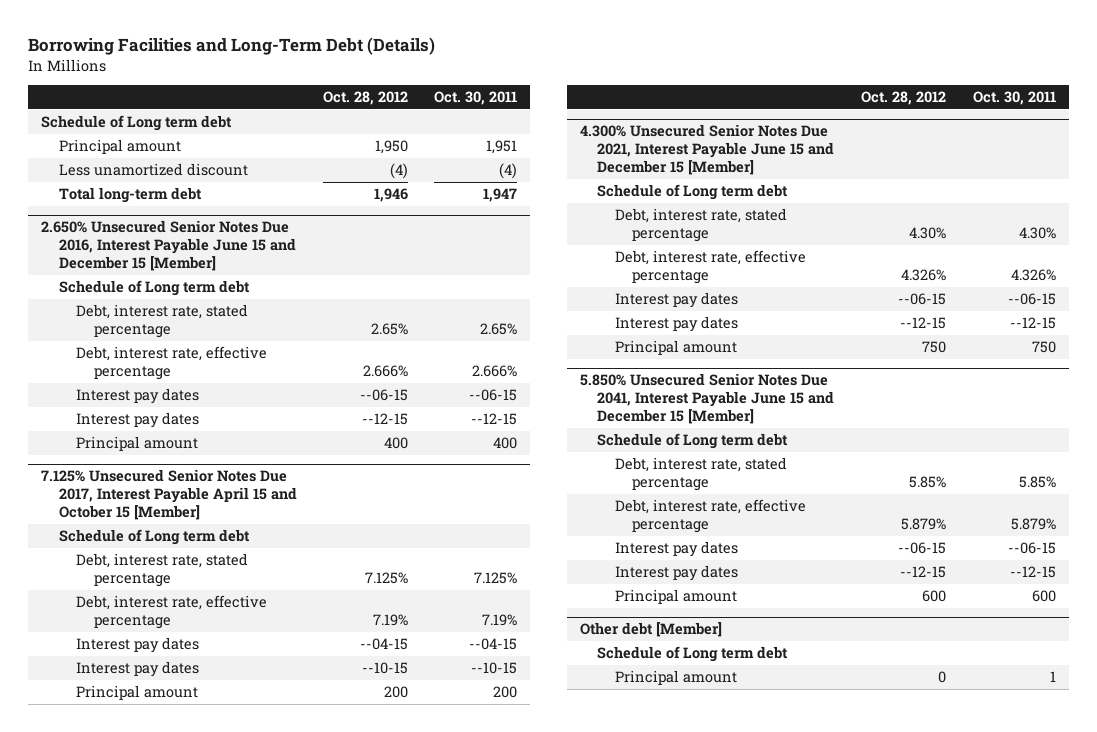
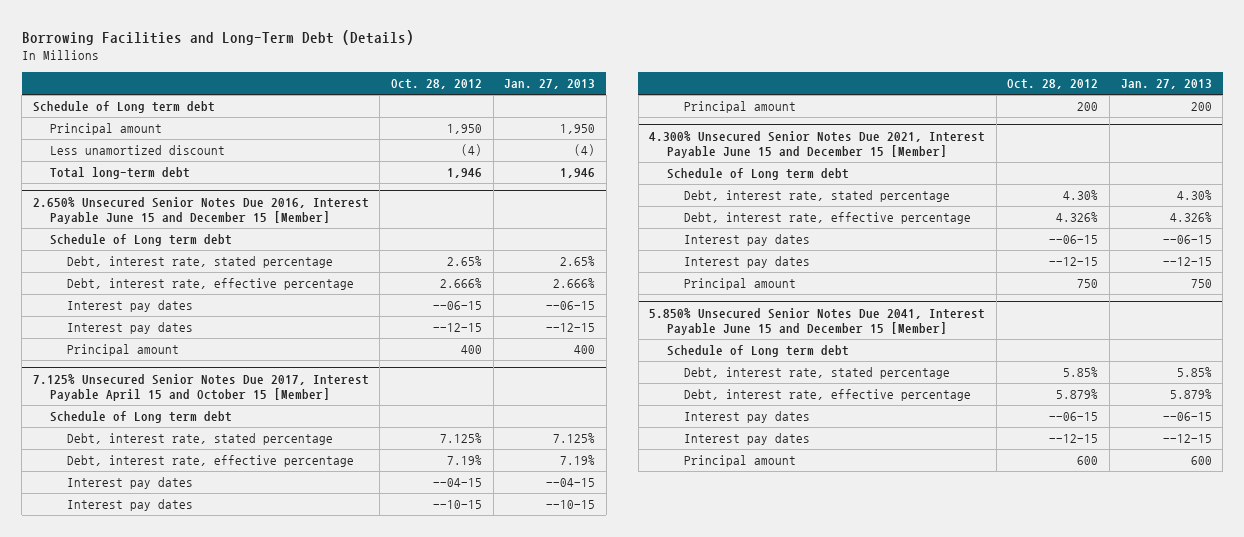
[434,91,518,106] Oct. 30, 2011 -> none
none -> [504,79,596,90] Jan. 27, 2013
[579,622,722,638] Other debt [Member] -> none
[597,646,789,663] Schedule of Long term debt -> none
[614,670,737,686] Principal amount -> none

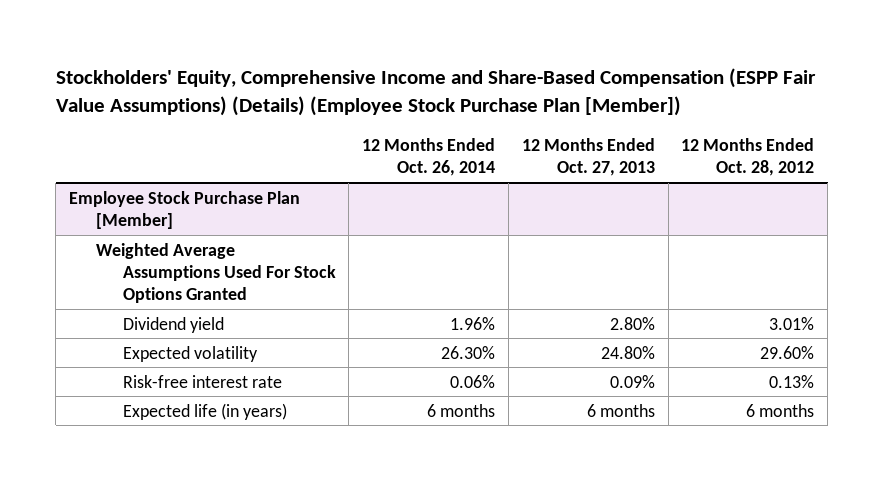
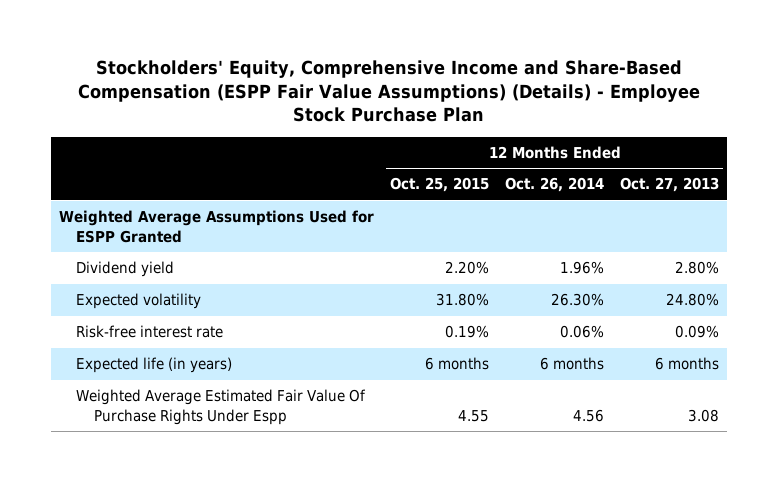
[55,68,816,117] Stockholders' Equity, Comprehensive Income and Share-Based Compensation (ESPP Fair Value Assumptions) (Details) (Employee Stock Purchase Plan [Member]) -> [77,60,700,123] Stockholders' Equity, Comprehensive Income and Share-Based Compensation (ESPP Fair Value Assumptions) (Details) - Employee Stock Purchase Plan
[681,137,815,177] 12 Months Ended Oct. 28, 2012 -> none
none -> [389,177,489,193] Oct. 25, 2015
[69,190,301,229] Employee Stock Purchase Plan [Member] -> none
[95,242,336,304] Weighted Average Assumptions Used For Stock Options Granted -> [58,210,374,243] Weighted Average Assumptions Used for ESPP Granted
none -> [76,389,367,425] Weighted Average Estimated Fair Value Of Purchase Rights Under Espp

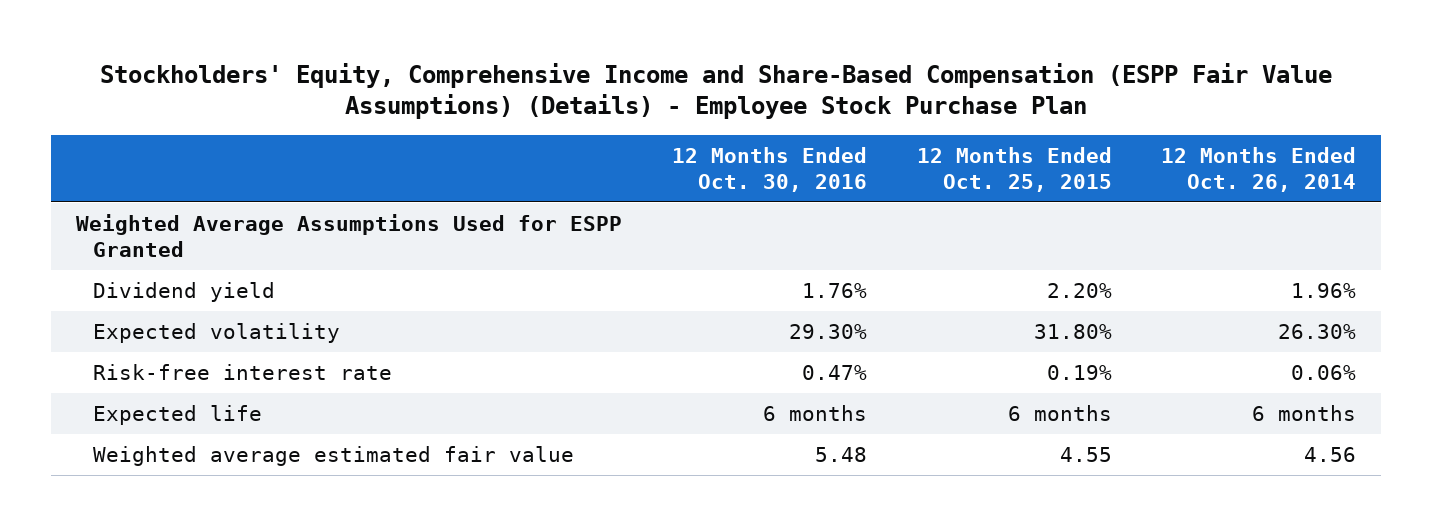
[620,177,720,193] Oct. 27, 2013 -> none
none -> [671,146,867,192] 12 Months Ended Oct. 30, 2016
[76,357,233,374] Expected life (in years) -> [93,405,263,426] Expected life
[76,389,367,425] Weighted Average Estimated Fair Value Of Purchase Rights Under Espp -> [93,446,575,467] Weighted average estimated fair value

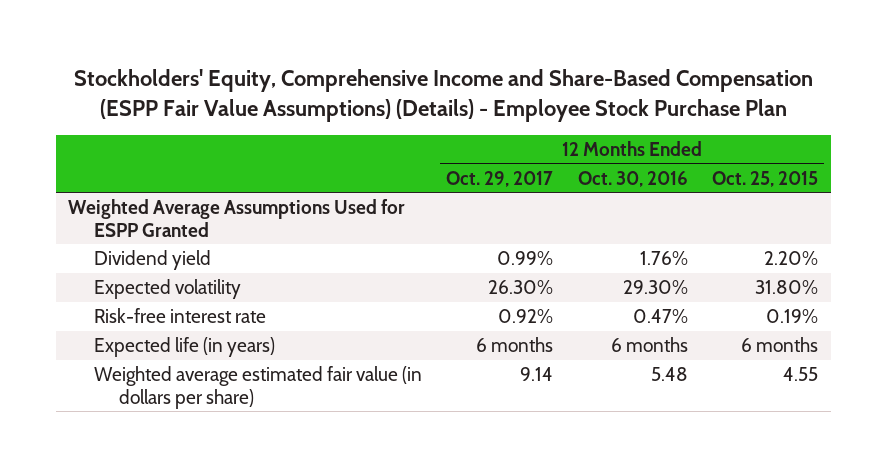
[1161,146,1357,192] 12 Months Ended Oct. 26, 2014 -> none
none -> [446,170,554,187] Oct. 29, 2017
[93,405,263,426] Expected life -> [93,337,275,358] Expected life (in years)
[93,446,575,467] Weighted average estimated fair value -> [93,366,422,409] Weighted average estimated fair value (in dollars per share)

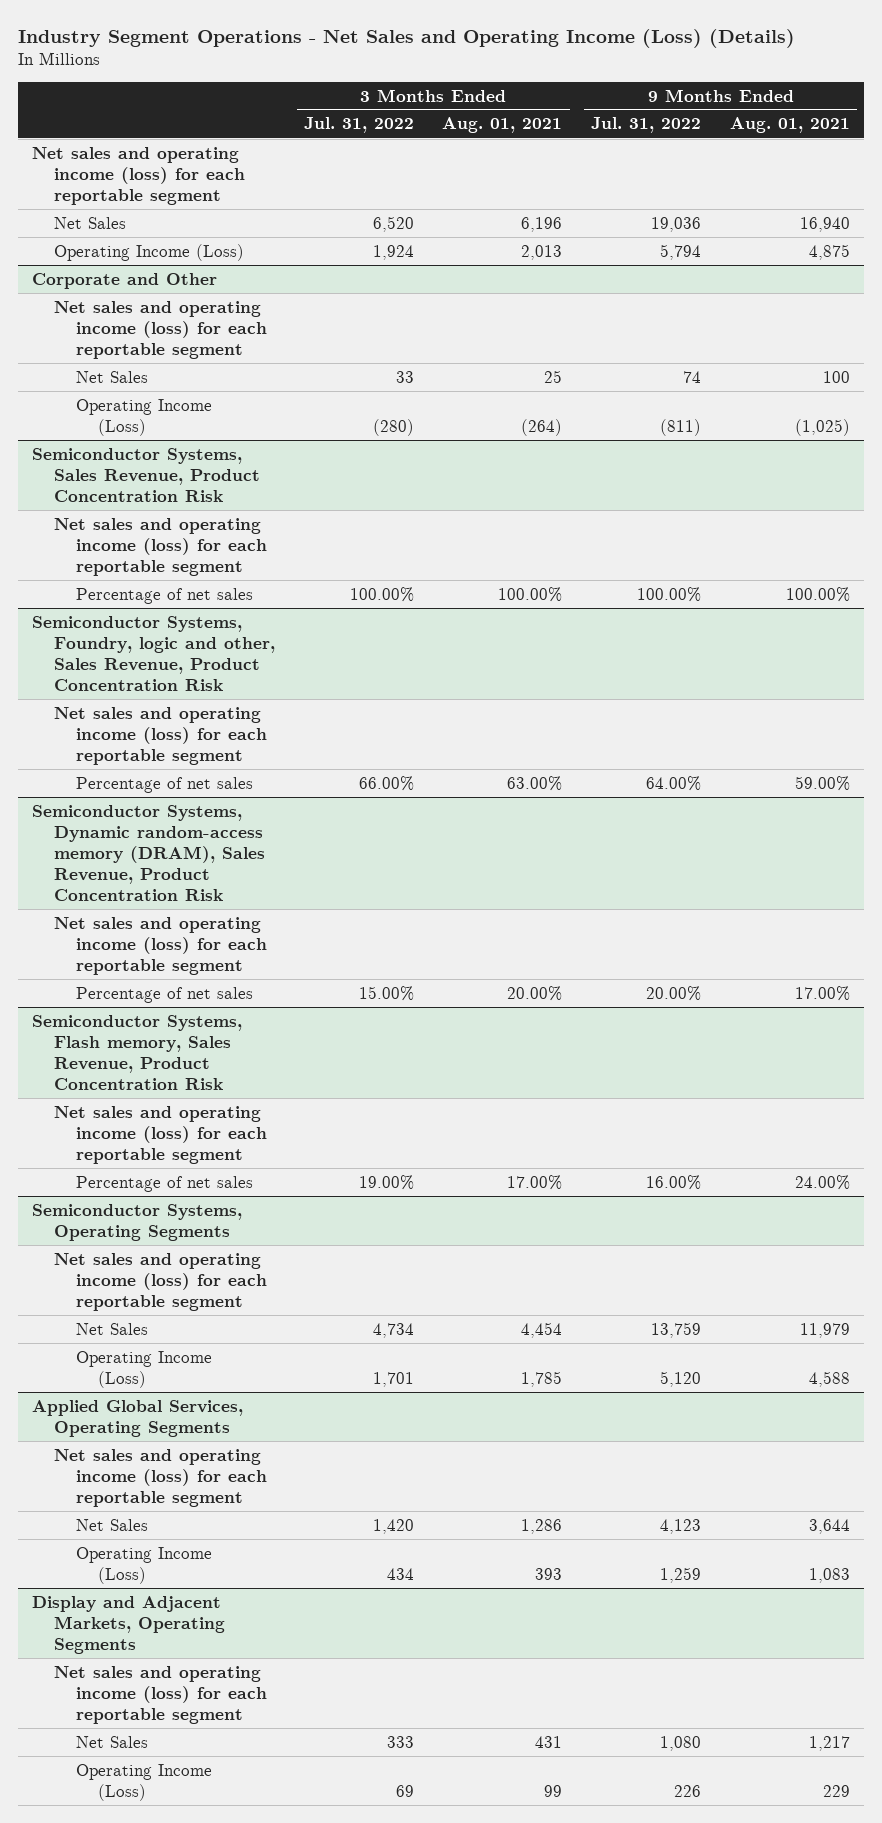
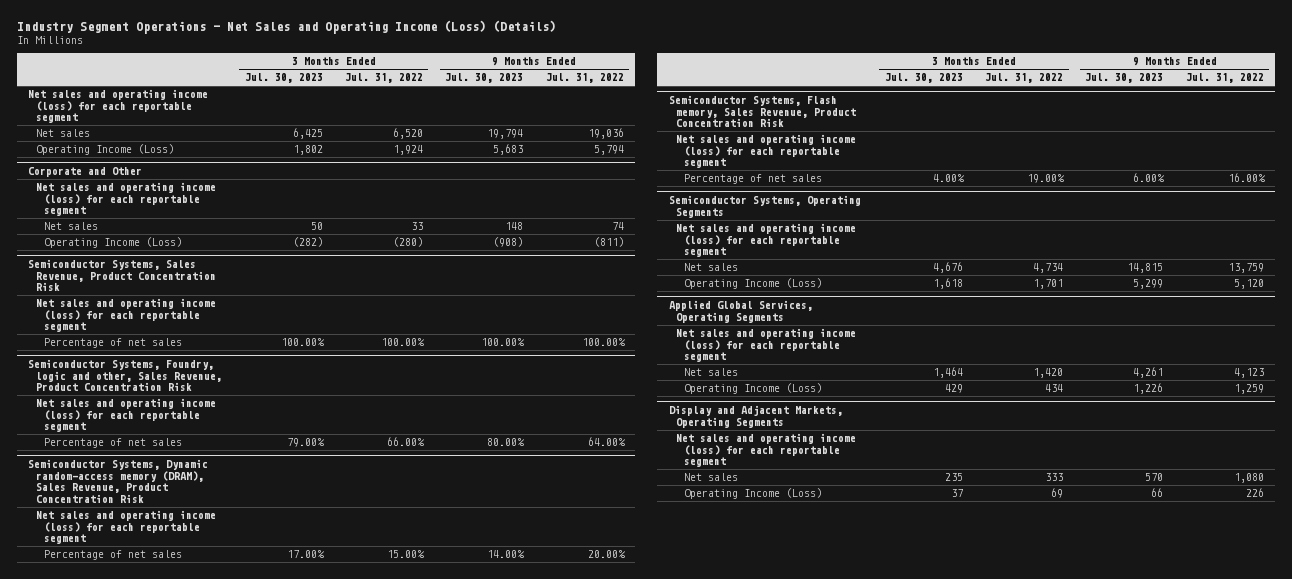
[442,117,563,134] Aug. 01, 2021 -> none
[729,117,850,134] Aug. 01, 2021 -> none
none -> [244,73,323,84] Jul. 30, 2023
none -> [445,73,524,84] Jul. 30, 2023
[54,216,127,229] Net Sales -> [36,129,91,138] Net sales
[76,370,149,383] Net Sales -> [43,222,98,231] Net sales
[76,1322,149,1335] Net Sales -> [684,263,739,272] Net sales
[76,1518,149,1531] Net Sales -> [684,368,739,377] Net sales
[76,1735,149,1748] Net Sales -> [684,473,739,482] Net sales

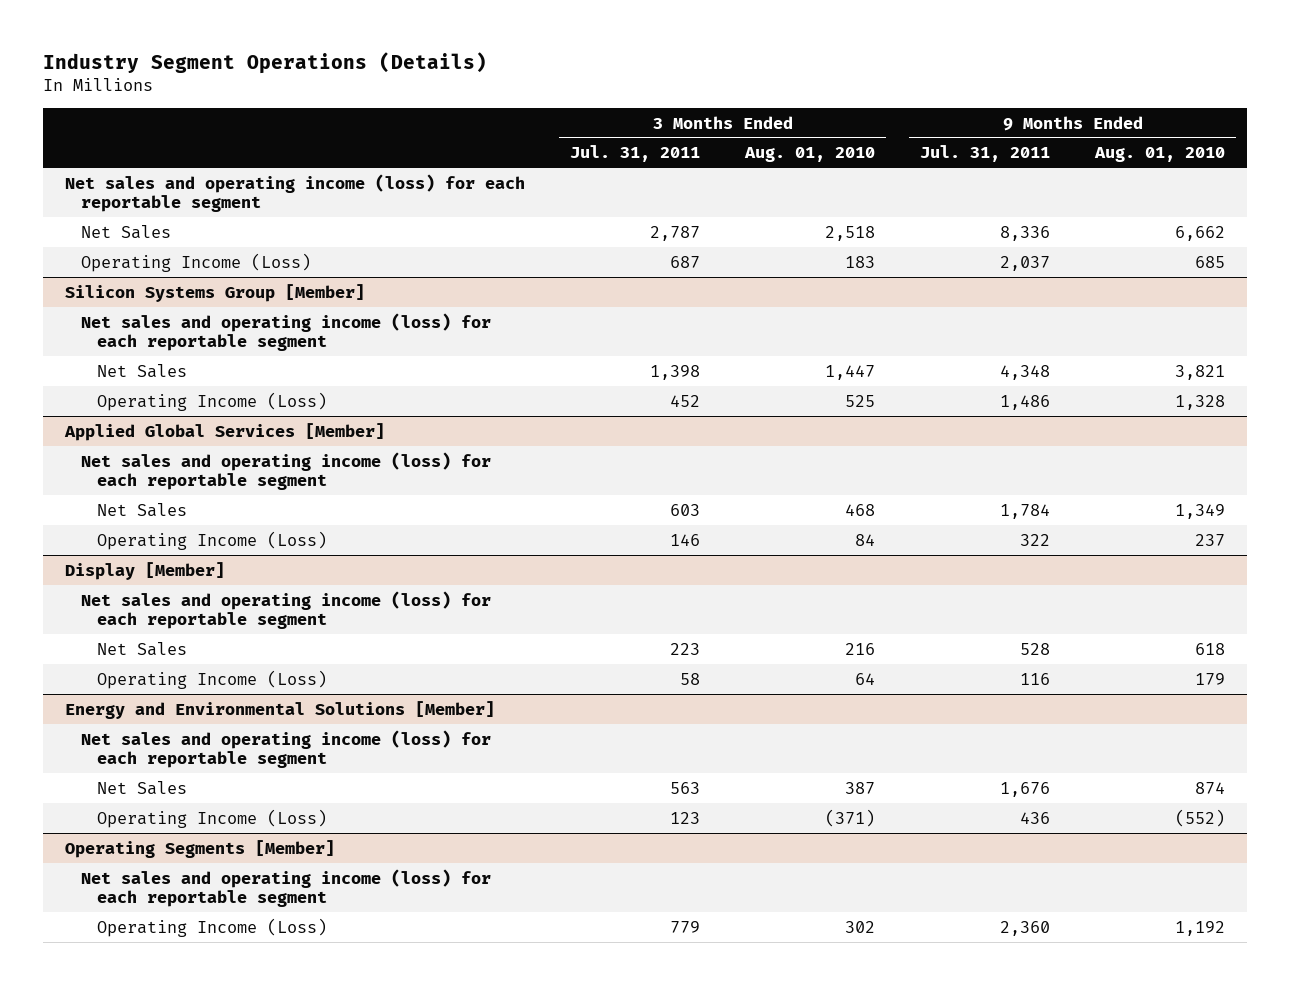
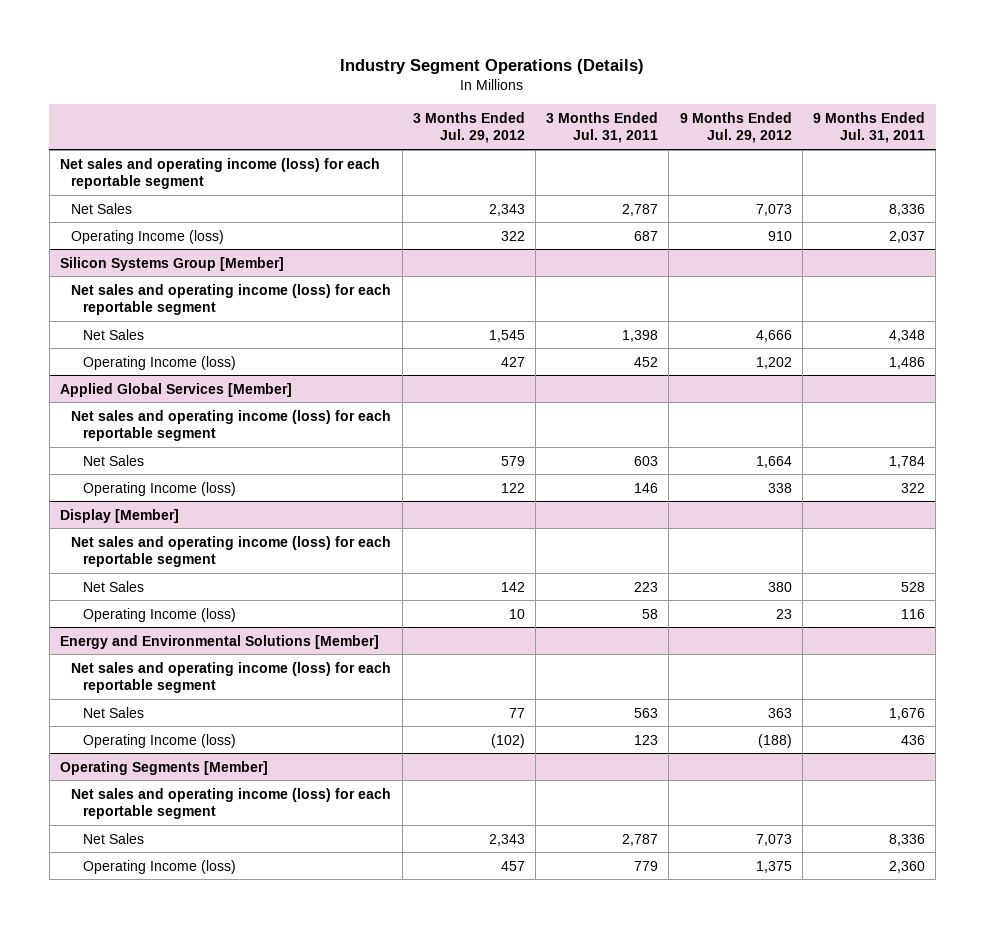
[744,147,876,163] Aug. 01, 2010 -> none
[1093,147,1225,163] Aug. 01, 2010 -> none
none -> [412,111,525,144] 3 Months Ended Jul. 29, 2012
none -> [679,111,792,144] 9 Months Ended Jul. 29, 2012
[81,252,312,272] Operating Income (Loss) -> [71,229,225,244] Operating Income (loss)
[97,391,328,411] Operating Income (Loss) -> [82,355,236,370] Operating Income (loss)
[97,530,328,550] Operating Income (Loss) -> [82,481,236,496] Operating Income (loss)
[97,669,328,689] Operating Income (Loss) -> [82,607,236,622] Operating Income (loss)
[97,808,328,828] Operating Income (Loss) -> [82,733,236,748] Operating Income (loss)
none -> [82,832,144,844] Net Sales
[97,917,328,937] Operating Income (Loss) -> [82,859,236,874] Operating Income (loss)

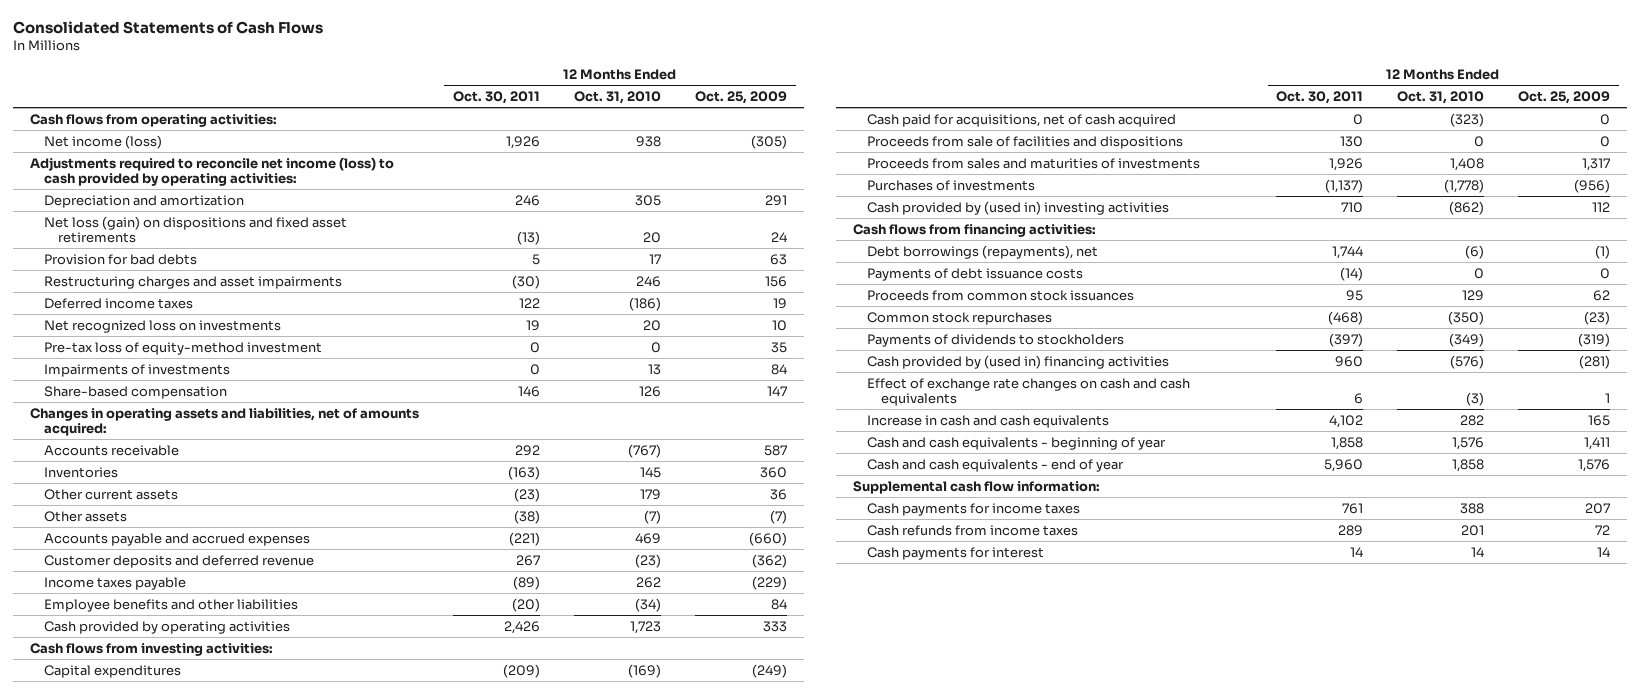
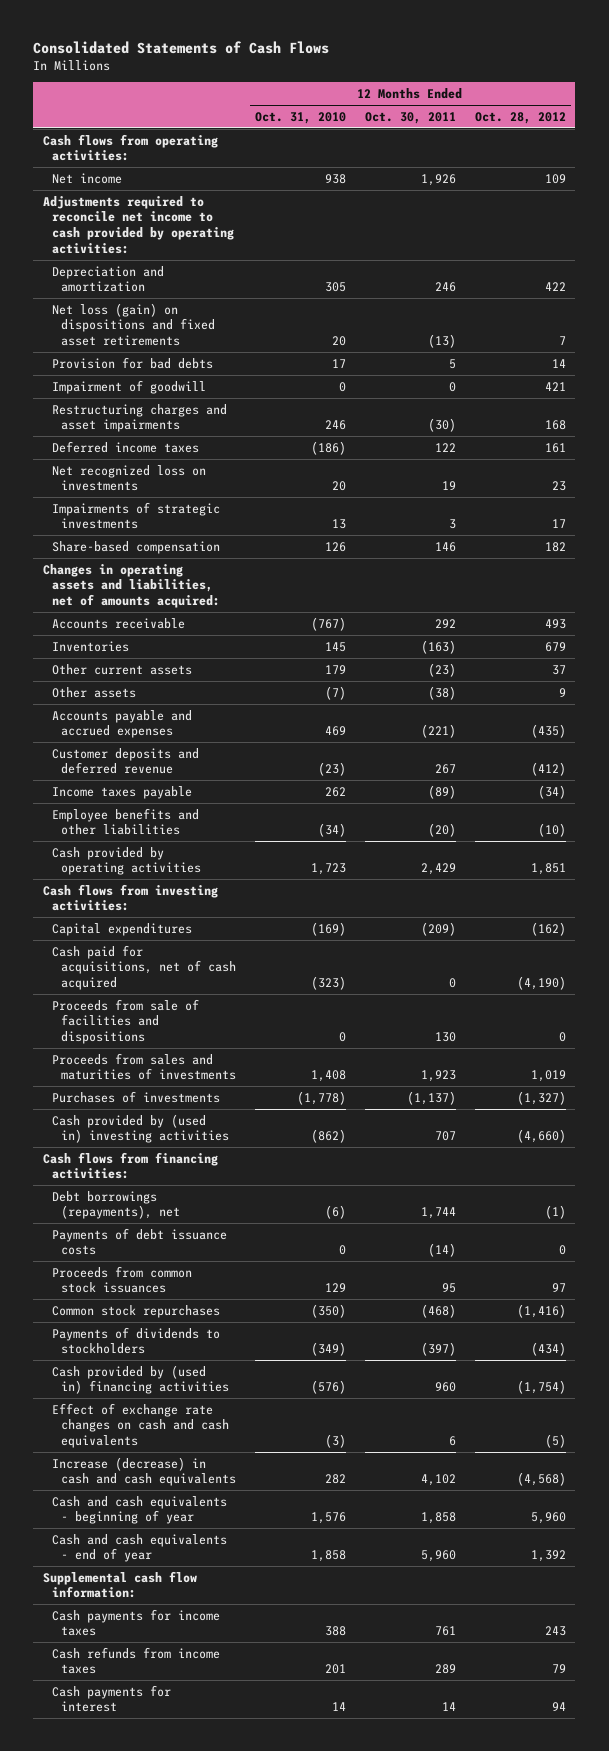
[695,90,788,104] Oct. 25, 2009 -> none
none -> [474,111,566,124] Oct. 28, 2012
[43,134,162,149] Net income (loss) -> [51,172,122,184] Net income
[29,156,394,186] Adjustments required to reconcile net income (loss) to cash provided by operating activities: -> [42,195,234,254] Adjustments required to reconcile net income to cash provided by operating activities:
none -> [51,379,206,394] Impairment of goodwill
[43,341,322,355] Pre-tax loss of equity-method investment -> none
[43,363,230,377] Impairments of investments -> [51,501,220,530] Impairments of strategic investments
[529,363,540,375] 0 -> [448,519,456,530] 3
[503,620,540,634] 2,426 -> [420,863,456,876] 2,429
[1329,157,1364,171] 1,926 -> [420,1070,456,1083] 1,923
[1341,201,1364,213] 710 -> [434,1131,456,1142] 707
[867,414,1110,428] Increase in cash and cash equivalents -> [51,1456,236,1487] Increase (decrease) in cash and cash equivalents

